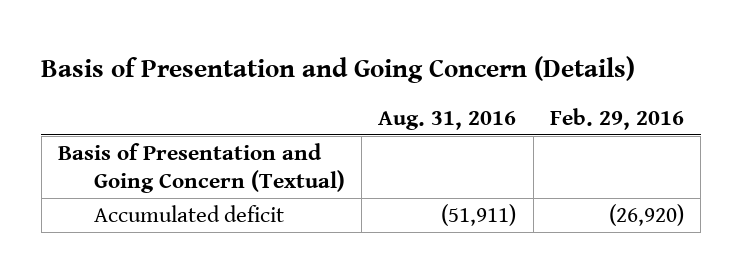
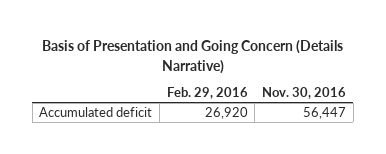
[41,56,636,84] Basis of Presentation and Going Concern (Details) -> [41,40,343,74] Basis of Presentation and Going Concern (Details Narrative)
[378,110,517,130] Aug. 31, 2016 -> none
none -> [262,87,347,100] Nov. 30, 2016
[58,143,345,194] Basis of Presentation and Going Concern (Textual) -> none
[608,204,684,227] (26,920) -> [204,107,248,120] 26,920

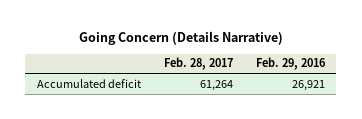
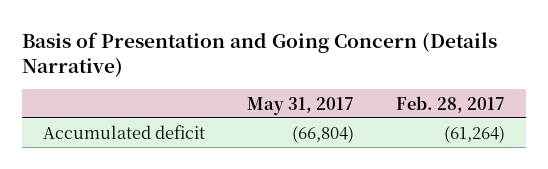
[78,31,283,46] Going Concern (Details Narrative) -> [22,31,498,77] Basis of Presentation and Going Concern (Details Narrative)
[255,57,326,71] Feb. 29, 2016 -> none
none -> [247,96,355,115] May 31, 2017
[199,79,233,91] 61,264 -> [444,125,506,144] (61,264)

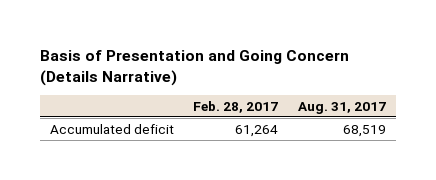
[247,96,355,115] May 31, 2017 -> none
none -> [297,101,386,114] Aug. 31, 2017
[444,125,506,144] (61,264) -> [235,124,279,137] 61,264

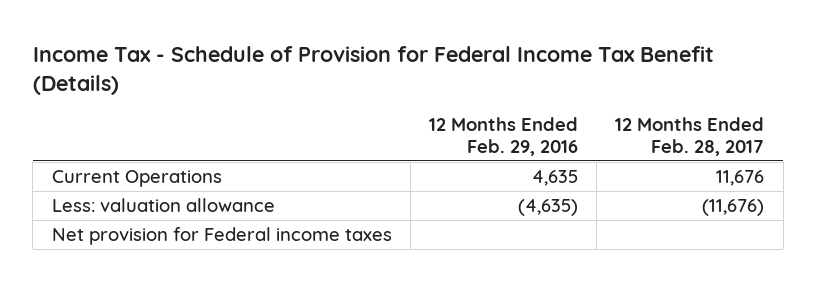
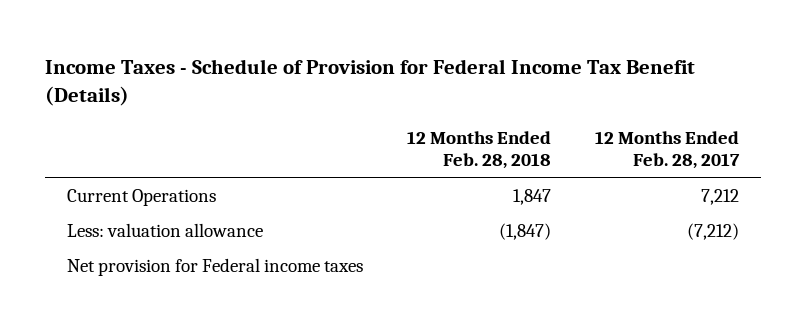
[32,45,714,95] Income Tax - Schedule of Provision for Federal Income Tax Benefit (Details) -> [45,58,696,107] Income Taxes - Schedule of Provision for Federal Income Tax Benefit (Details)
[428,116,578,157] 12 Months Ended Feb. 29, 2016 -> none
none -> [407,131,552,169] 12 Months Ended Feb. 28, 2018
[716,169,765,186] 11,676 -> [701,188,740,205] 7,212
[702,198,765,216] (11,676) -> [687,222,740,240] (7,212)

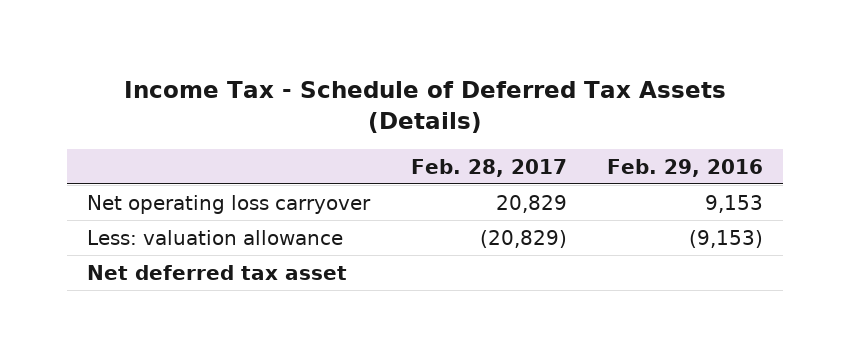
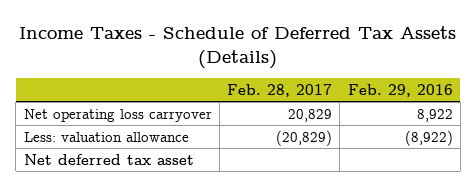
[124,81,727,134] Income Tax - Schedule of Deferred Tax Assets (Details) -> [19,26,457,69] Income Taxes - Schedule of Deferred Tax Assets (Details)
[704,194,763,213] 9,153 -> [416,108,453,122] 8,922
[688,229,763,248] (9,153) -> [404,129,453,146] (8,922)

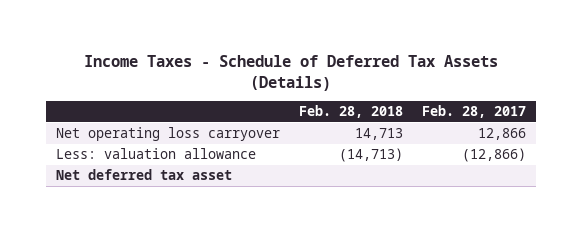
[347,84,453,98] Feb. 29, 2016 -> none
none -> [298,105,403,119] Feb. 28, 2018
[288,108,333,122] 20,829 -> [478,128,527,141] 12,866
[276,129,333,146] (20,829) -> [462,148,527,163] (12,866)

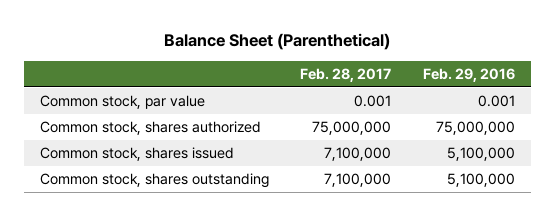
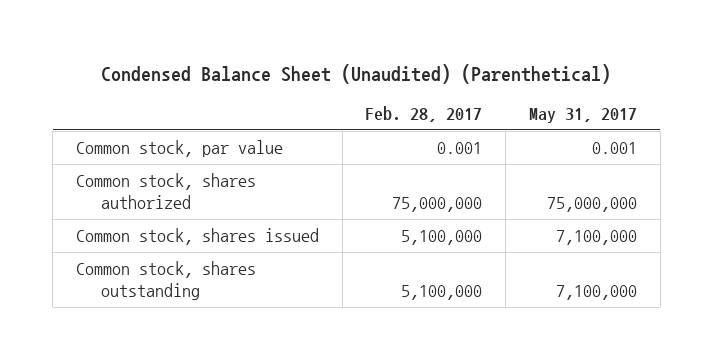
[164,33,391,51] Balance Sheet (Parenthetical) -> [101,63,612,84] Condensed Balance Sheet (Unaudited) (Parenthetical)
[422,67,515,82] Feb. 29, 2016 -> none
none -> [528,107,637,123] May 31, 2017
[324,146,392,161] 7,100,000 -> [401,230,483,246] 5,100,000
[324,172,392,187] 7,100,000 -> [401,285,483,301] 5,100,000

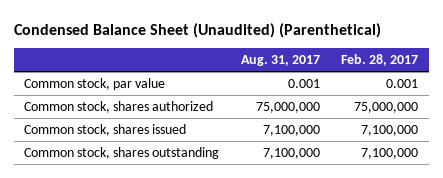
[528,107,637,123] May 31, 2017 -> none
none -> [240,55,320,67] Aug. 31, 2017
[401,230,483,246] 5,100,000 -> [361,124,419,136] 7,100,000
[401,285,483,301] 5,100,000 -> [361,147,419,159] 7,100,000

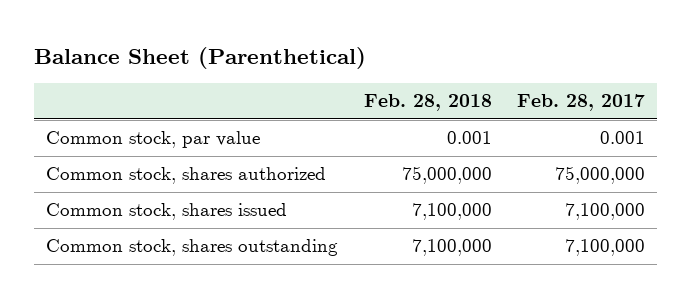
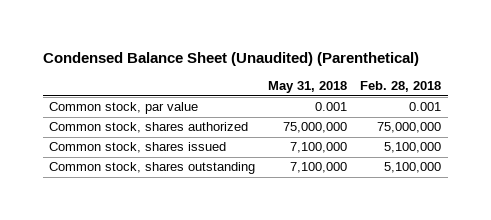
[33,46,366,69] Balance Sheet (Parenthetical) -> [42,51,419,66] Condensed Balance Sheet (Unaudited) (Parenthetical)
[516,94,645,112] Feb. 28, 2017 -> none
none -> [268,81,348,94] May 31, 2018
[411,203,492,221] 7,100,000 -> [384,142,442,154] 5,100,000
[411,239,492,257] 7,100,000 -> [384,162,442,174] 5,100,000

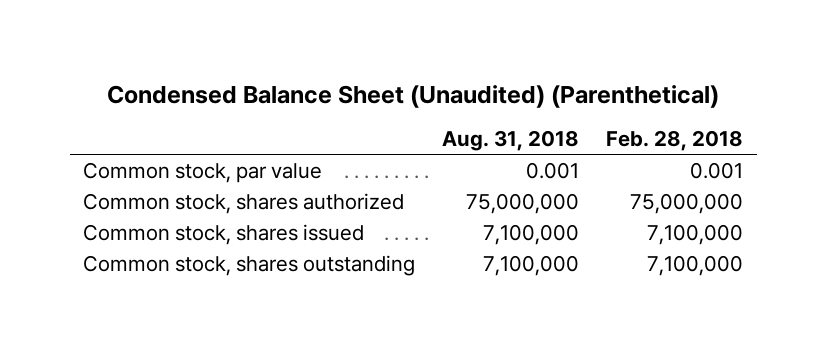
[268,81,348,94] May 31, 2018 -> none
none -> [442,130,580,152] Aug. 31, 2018
[384,142,442,154] 5,100,000 -> [647,223,744,245] 7,100,000
[384,162,442,174] 5,100,000 -> [647,254,744,276] 7,100,000

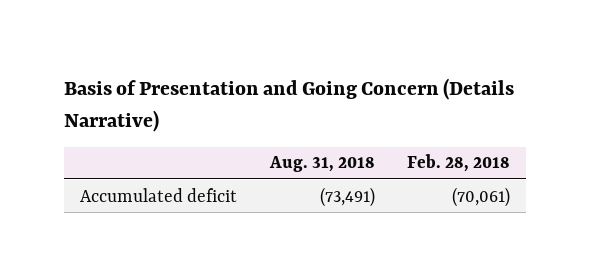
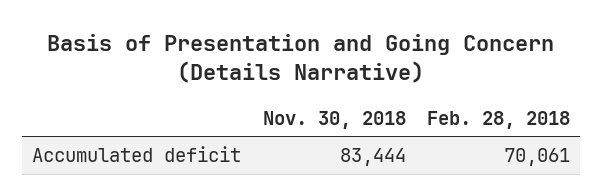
[268,156,375,173] Aug. 31, 2018 -> none
none -> [262,110,406,129] Nov. 30, 2018
[451,186,510,207] (70,061) -> [503,148,570,167] 70,061

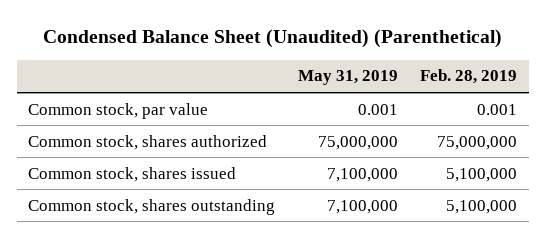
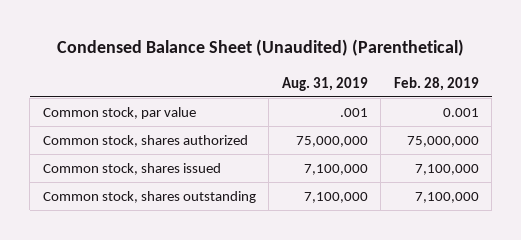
[297,70,398,86] May 31, 2019 -> none
none -> [281,76,368,91] Aug. 31, 2019
[446,167,518,182] 5,100,000 -> [414,163,479,175] 7,100,000
[446,199,518,214] 5,100,000 -> [414,191,479,203] 7,100,000

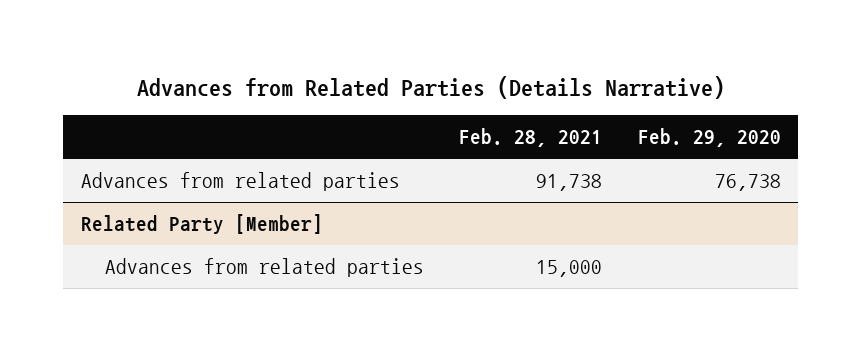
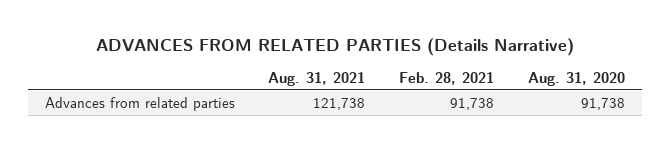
[136,75,725,99] Advances from Related Parties (Details Narrative) -> [95,37,574,56] ADVANCES FROM RELATED PARTIES (Details Narrative)
[637,128,781,148] Feb. 29, 2020 -> none
none -> [268,71,366,86] Aug. 31, 2021
none -> [527,71,625,86] Aug. 31, 2020
[80,213,323,234] Related Party [Member] -> none
[104,257,424,277] Advances from related parties -> none

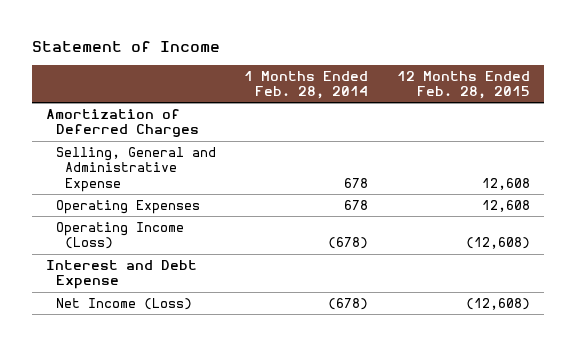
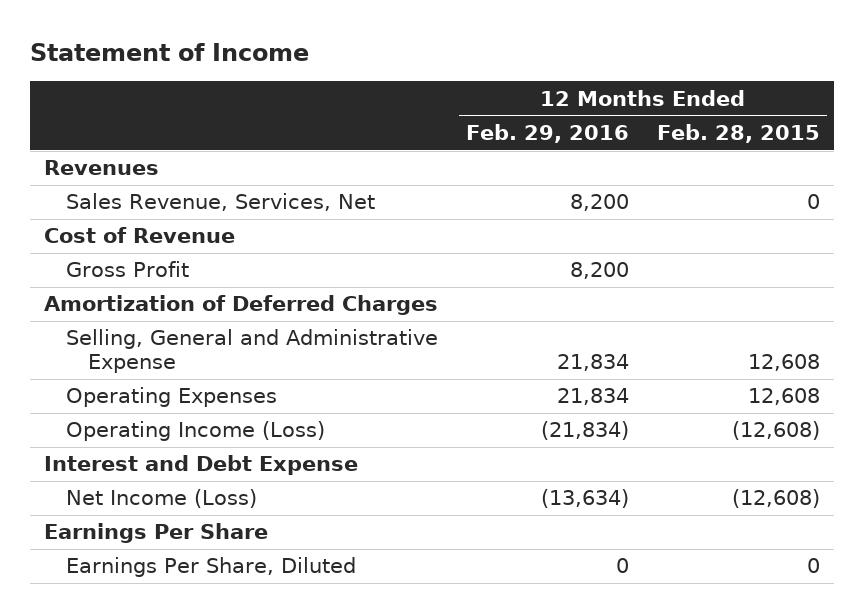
[244,70,369,100] 1 Months Ended Feb. 28, 2014 -> none
none -> [465,123,629,143] Feb. 29, 2016
none -> [43,160,159,176] Revenues
none -> [65,193,375,212] Sales Revenue, Services, Net
none -> [43,227,235,244] Cost of Revenue
none -> [65,261,189,278] Gross Profit
none -> [43,523,268,544] Earnings Per Share
none -> [65,557,356,578] Earnings Per Share, Diluted

